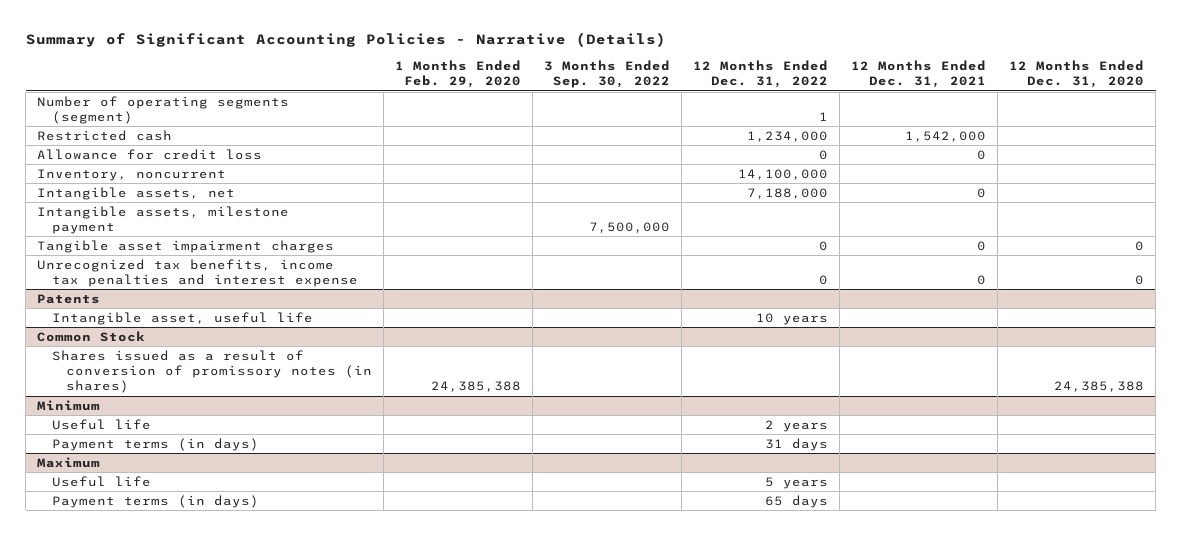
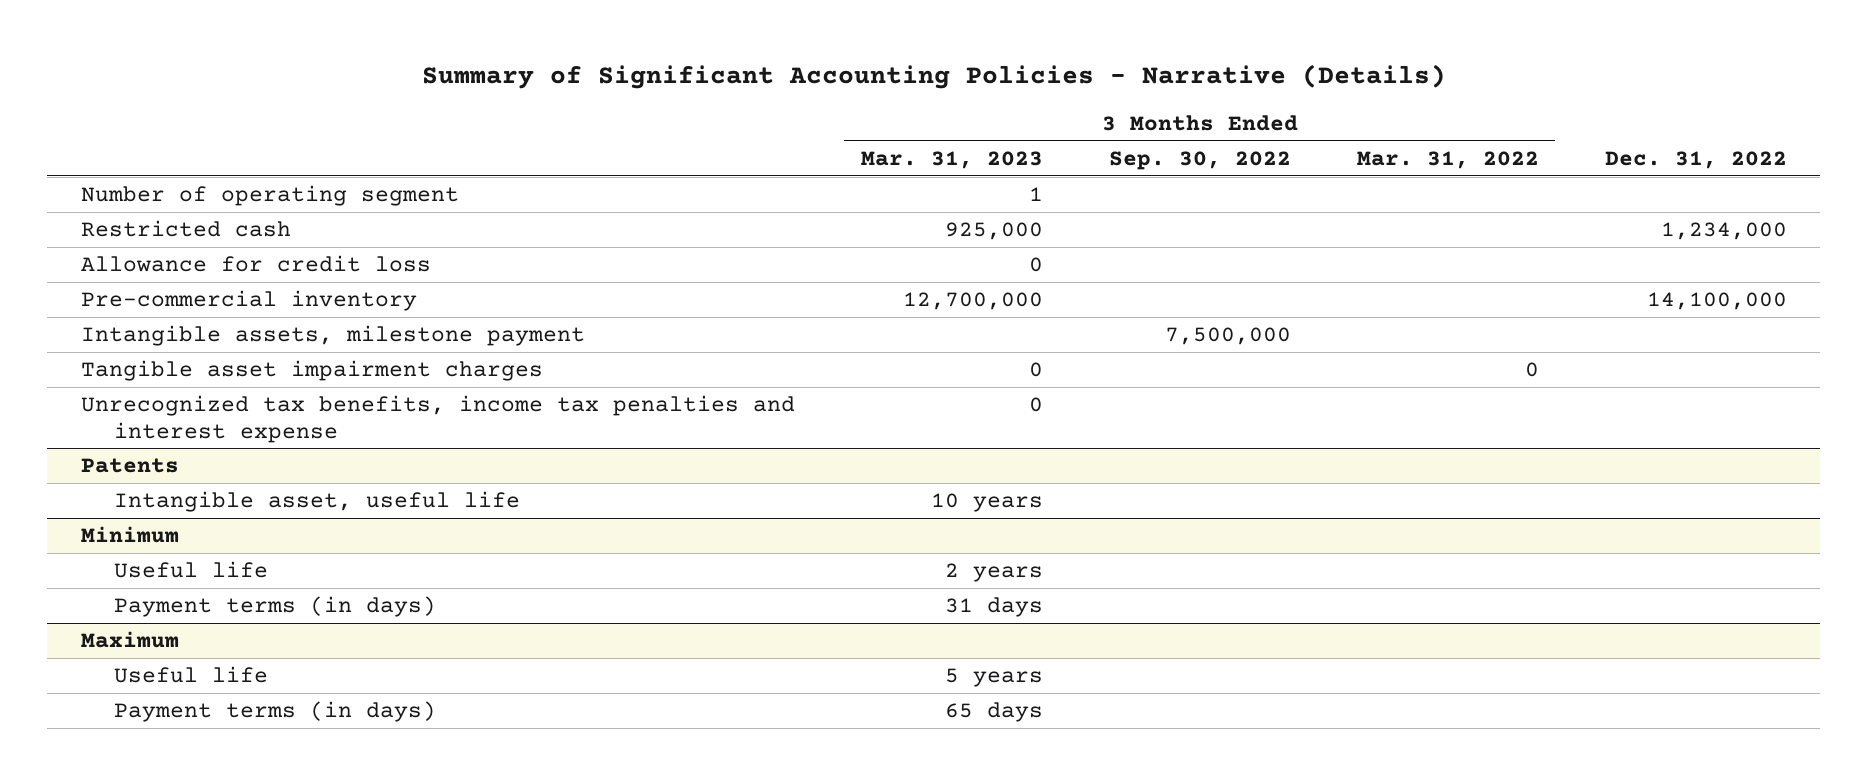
[394,60,521,89] 1 Months Ended Feb. 29, 2020 -> none
[693,60,829,89] 12 Months Ended Dec. 31, 2022 -> none
[851,60,987,89] 12 Months Ended Dec. 31, 2021 -> none
[1009,60,1145,89] 12 Months Ended Dec. 31, 2020 -> none
none -> [860,150,1043,169] Mar. 31, 2023
none -> [1356,150,1539,169] Mar. 31, 2022
none -> [1604,150,1787,169] Dec. 31, 2022
[37,95,290,124] Number of operating segments (segment) -> [80,185,459,207] Number of operating segment
[37,168,227,181] Inventory, noncurrent -> none
[37,186,236,200] Intangible assets, net -> none
none -> [80,290,417,312] Pre-commercial inventory
[37,330,146,342] Common Stock -> none
[51,349,372,394] Shares issued as a result of conversion of promissory notes (in shares) -> none

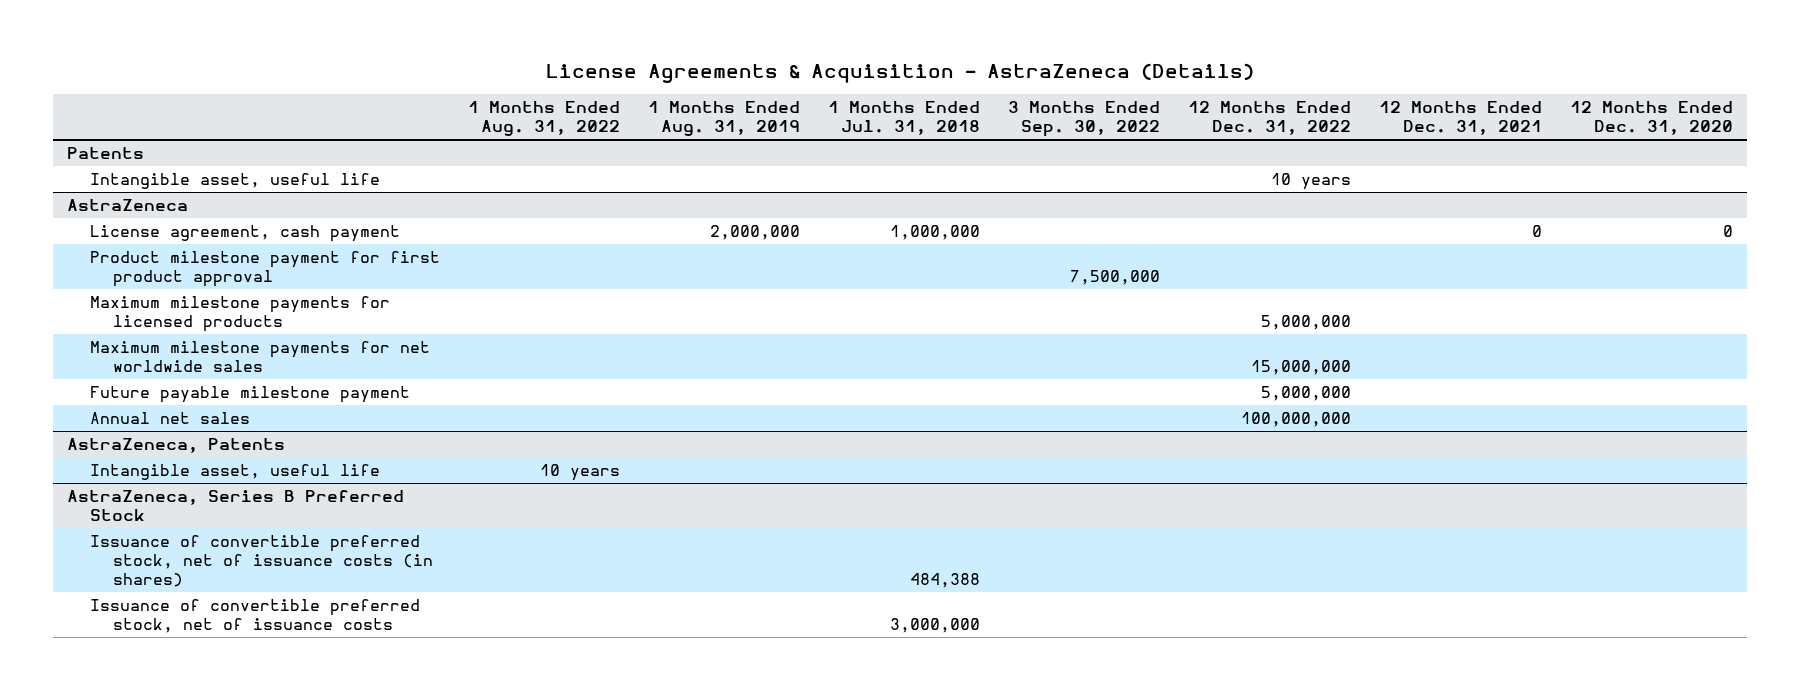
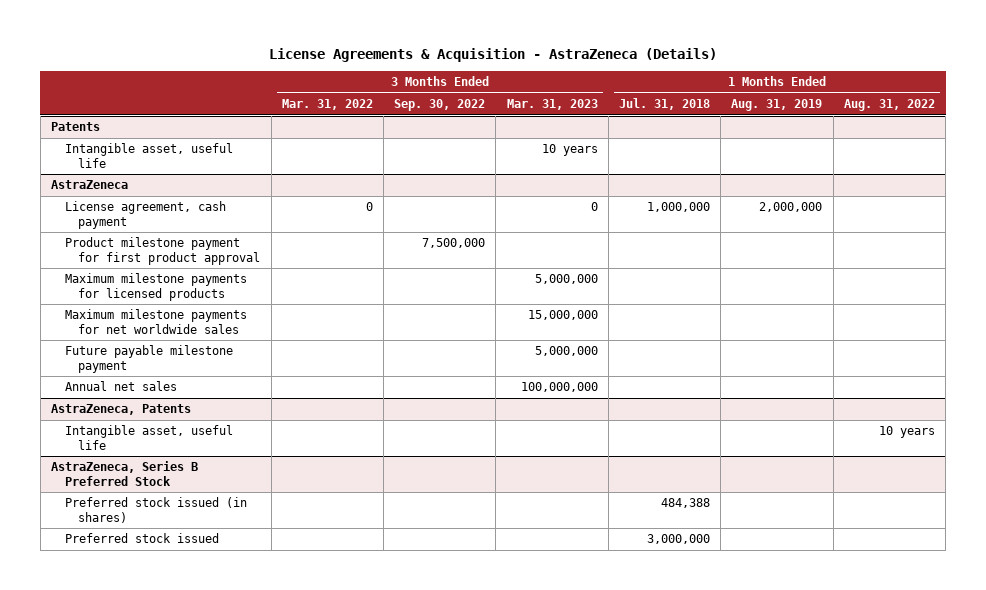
[1188,101,1352,136] 12 Months Ended Dec. 31, 2022 -> none
[1379,101,1543,136] 12 Months Ended Dec. 31, 2021 -> none
[1570,101,1734,136] 12 Months Ended Dec. 31, 2020 -> none
none -> [281,99,373,111] Mar. 31, 2022
none -> [506,99,598,111] Mar. 31, 2023
[89,535,434,588] Issuance of convertible preferred stock, net of issuance costs (in shares) -> [64,497,247,523] Preferred stock issued (in shares)
[89,599,420,634] Issuance of convertible preferred stock, net of issuance costs -> [64,533,219,544] Preferred stock issued

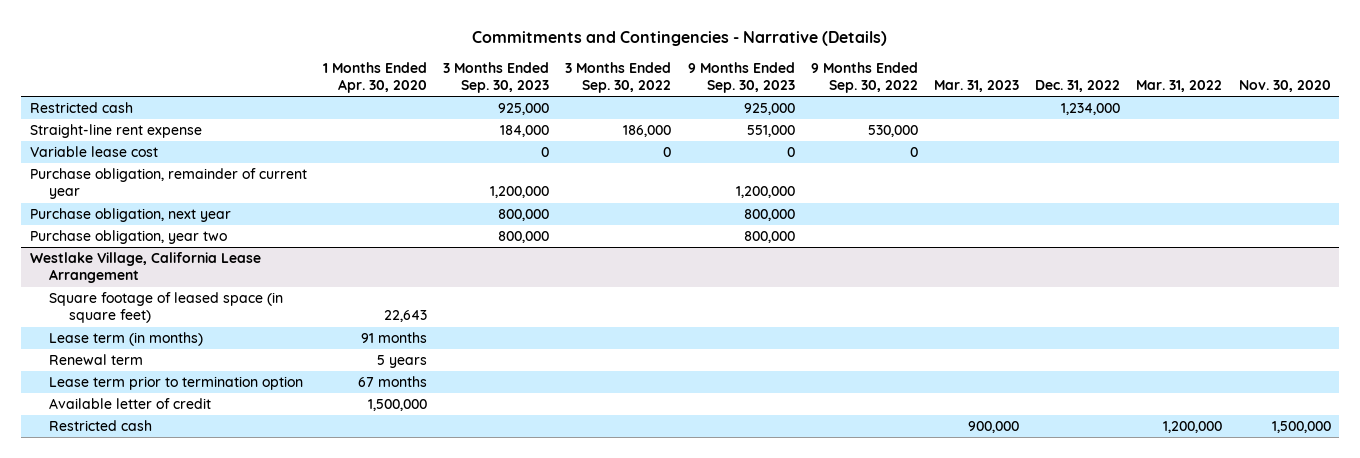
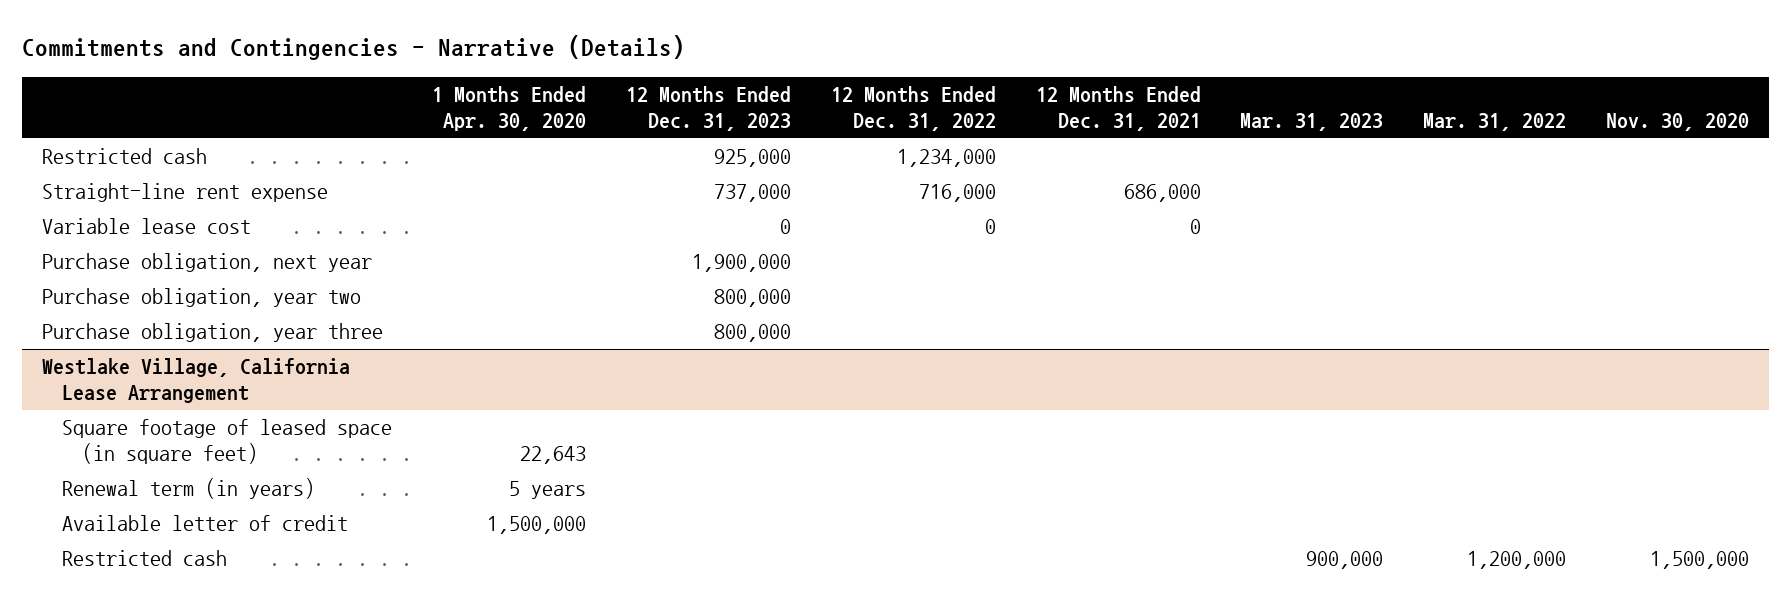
[443,61,550,93] 3 Months Ended Sep. 30, 2023 -> none
[565,61,672,93] 3 Months Ended Sep. 30, 2022 -> none
[687,61,795,93] 9 Months Ended Sep. 30, 2023 -> none
[810,61,918,93] 9 Months Ended Sep. 30, 2022 -> none
[1035,79,1121,92] Dec. 31, 2022 -> none
none -> [625,86,791,132] 12 Months Ended Dec. 31, 2023
none -> [830,86,996,132] 12 Months Ended Dec. 31, 2022
none -> [1035,86,1201,132] 12 Months Ended Dec. 31, 2021
[29,168,307,200] Purchase obligation, remainder of current year -> none
none -> [41,323,383,343] Purchase obligation, year three
[49,332,204,347] Lease term (in months) -> none
[49,376,304,391] Lease term prior to termination option -> none
[49,354,144,366] Renewal term -> [61,478,315,500] Renewal term (in years)

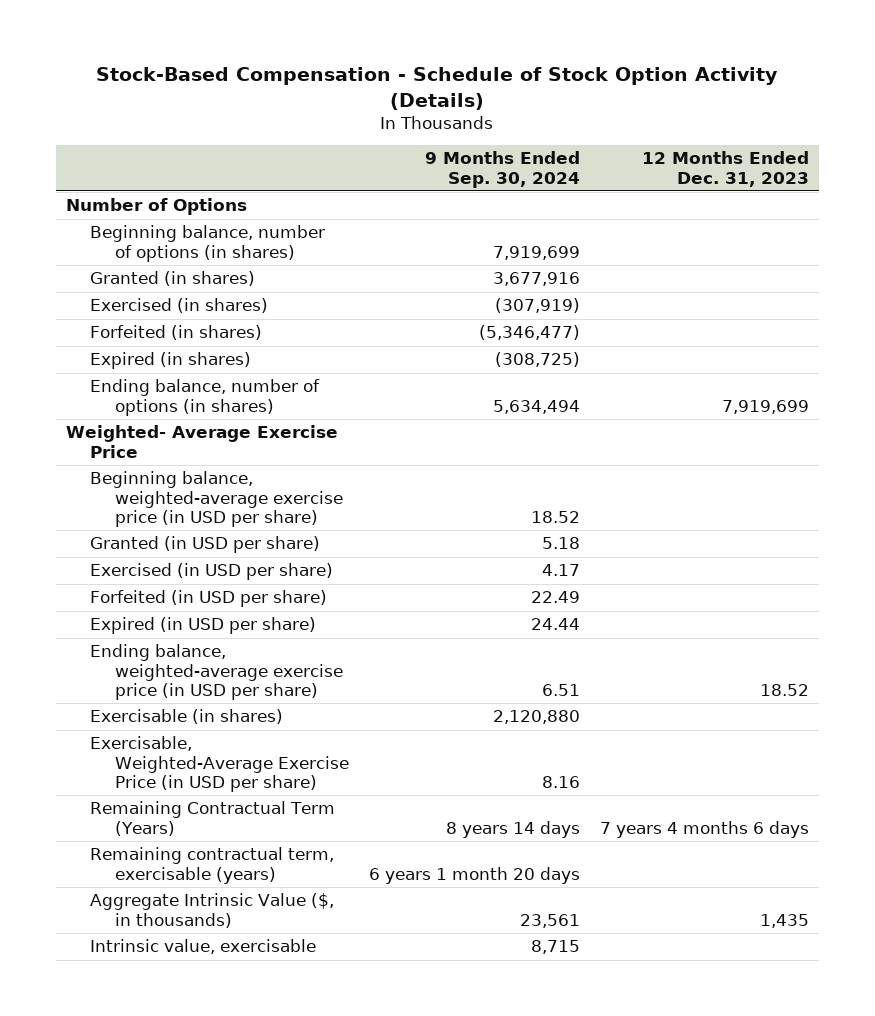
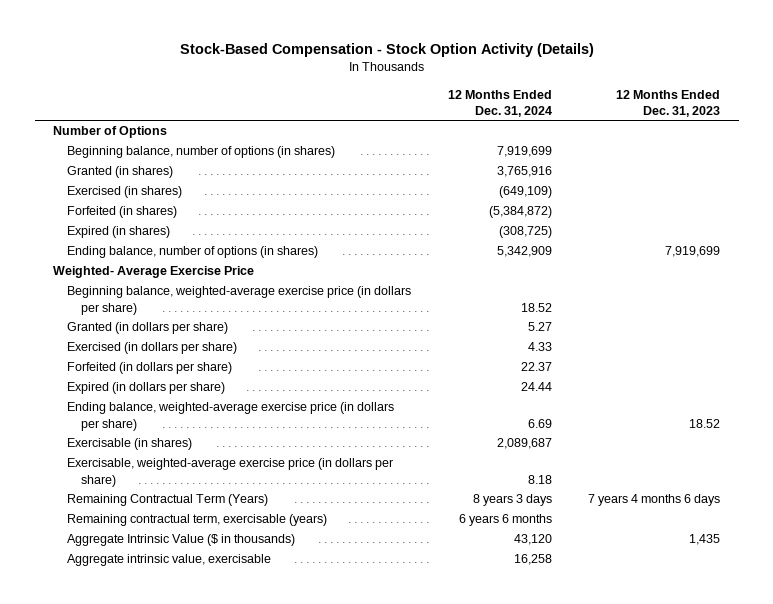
[96,67,779,110] Stock-Based Compensation - Schedule of Stock Option Activity (Details) -> [179,43,594,58] Stock-Based Compensation - Stock Option Activity (Details)
[424,151,580,188] 9 Months Ended Sep. 30, 2024 -> none
none -> [447,89,552,117] 12 Months Ended Dec. 31, 2024
[90,471,343,528] Beginning balance, weighted-average exercise price (in USD per share) -> [67,286,412,315] Beginning balance, weighted-average exercise price (in dollars per share)
[90,536,321,554] Granted (in USD per share) -> [67,322,229,335] Granted (in dollars per share)
[90,563,334,581] Exercised (in USD per share) -> [67,342,238,355] Exercised (in dollars per share)
[90,590,328,608] Forfeited (in USD per share) -> [67,362,233,375] Forfeited (in dollars per share)
[90,617,317,635] Expired (in USD per share) -> [67,382,226,395] Expired (in dollars per share)
[90,644,343,701] Ending balance, weighted-average exercise price (in USD per share) -> [67,402,395,431] Ending balance, weighted-average exercise price (in dollars per share)
[90,736,349,793] Exercisable, Weighted-Average Exercise Price (in USD per share) -> [67,458,394,487] Exercisable, weighted-average exercise price (in dollars per share)
[90,893,335,928] Aggregate Intrinsic Value ($, in thousands) -> [67,534,296,547] Aggregate Intrinsic Value ($ in thousands)
[90,939,317,955] Intrinsic value, exercisable -> [67,554,272,567] Aggregate intrinsic value, exercisable

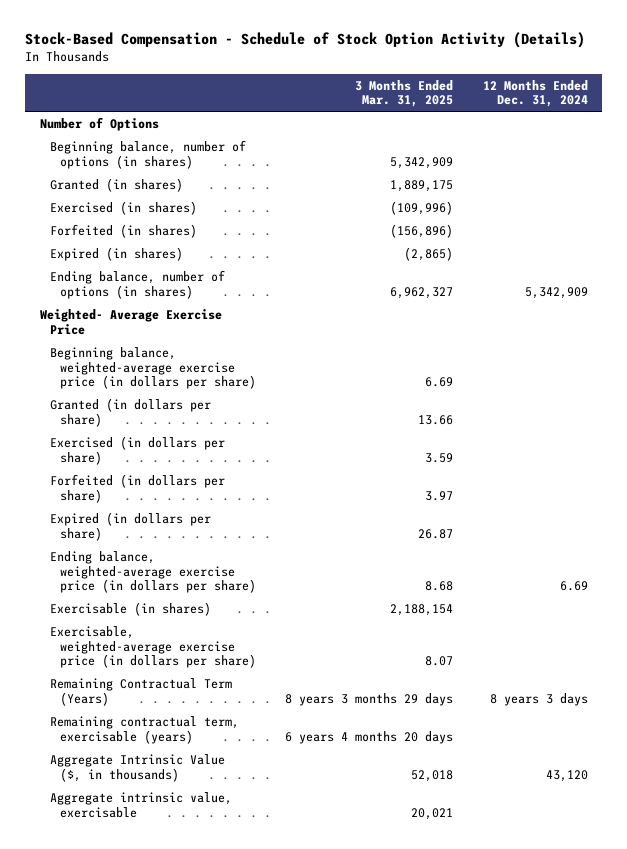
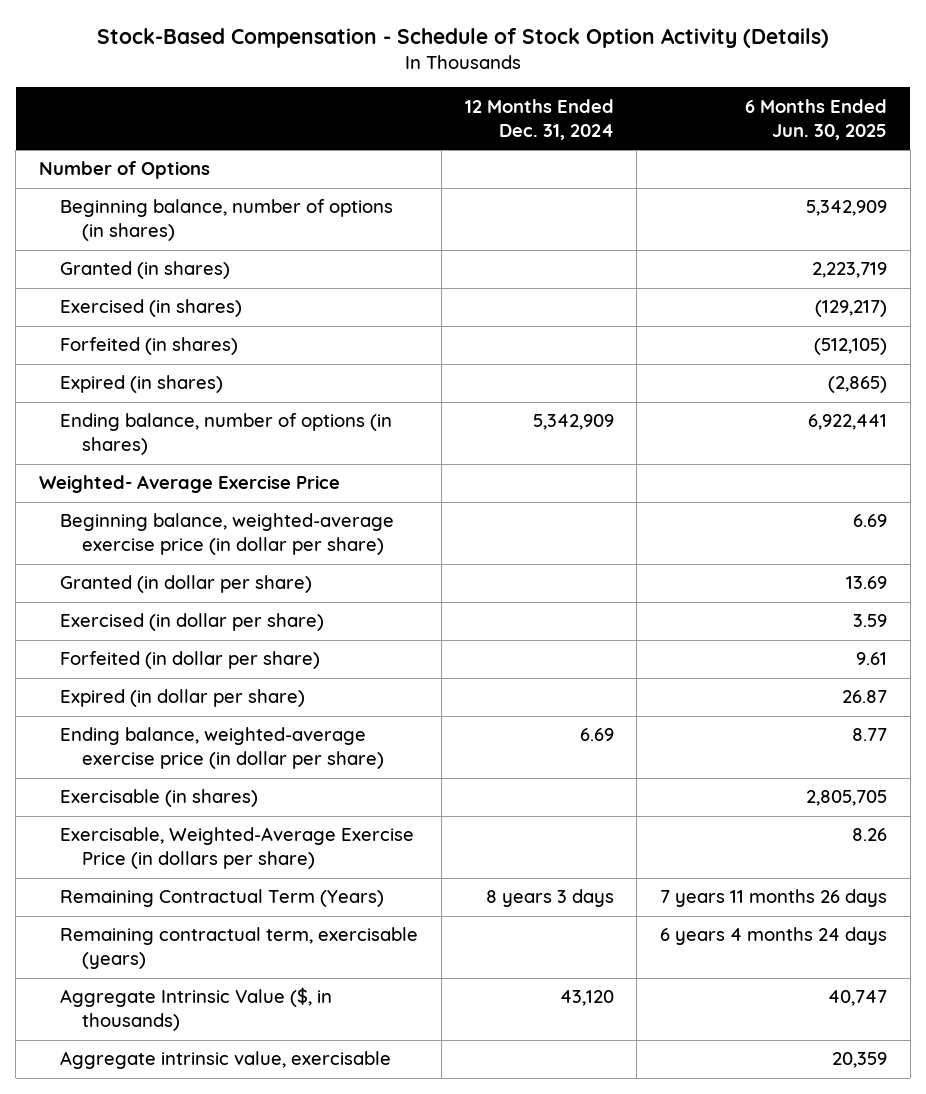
[355,79,454,108] 3 Months Ended Mar. 31, 2025 -> none
none -> [745,98,888,140] 6 Months Ended Jun. 30, 2025
[49,346,257,390] Beginning balance, weighted-average exercise price (in dollars per share) -> [60,513,395,556] Beginning balance, weighted-average exercise price (in dollar per share)
[49,397,211,427] Granted (in dollars per share) -> [60,575,313,594] Granted (in dollar per share)
[49,435,225,465] Exercised (in dollars per share) -> [60,613,325,632] Exercised (in dollar per share)
[49,473,225,503] Forfeited (in dollars per share) -> [60,651,321,670] Forfeited (in dollar per share)
[49,511,211,541] Expired (in dollars per share) -> [60,689,306,708] Expired (in dollar per share)
[49,550,257,594] Ending balance, weighted-average exercise price (in dollars per share) -> [60,727,384,770] Ending balance, weighted-average exercise price (in dollar per share)
[49,625,257,669] Exercisable, weighted-average exercise price (in dollars per share) -> [60,827,415,870] Exercisable, Weighted-Average Exercise Price (in dollars per share)

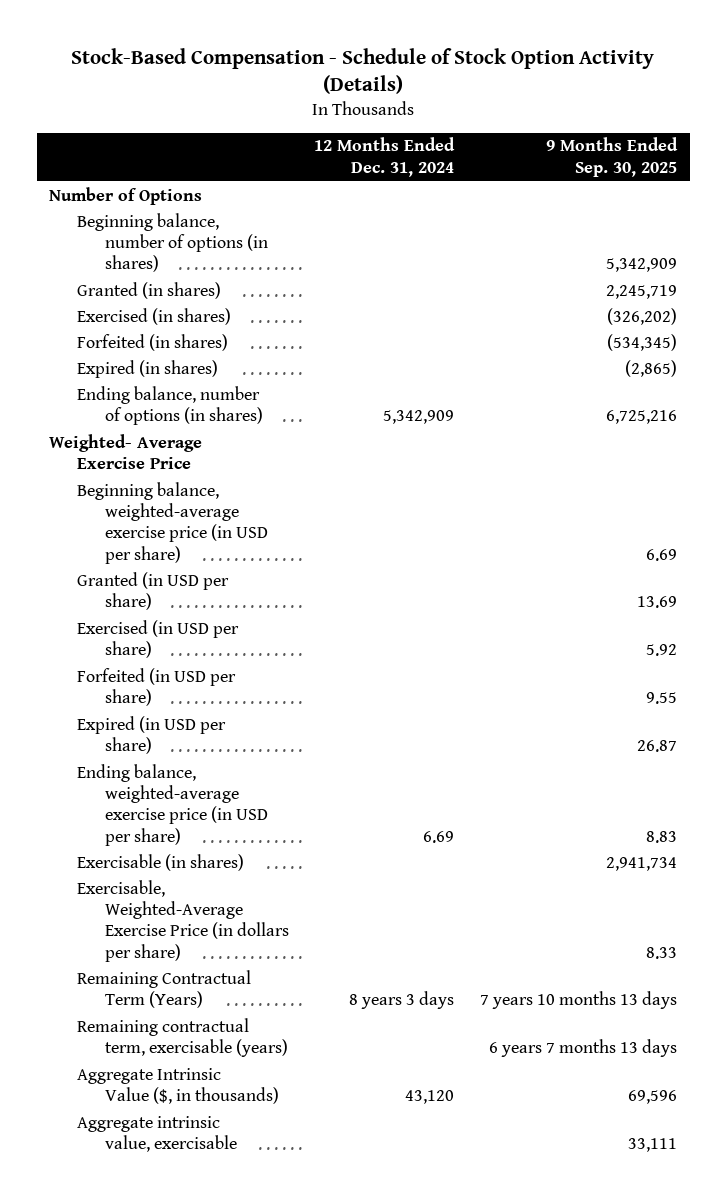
[745,98,888,140] 6 Months Ended Jun. 30, 2025 -> none
none -> [545,137,678,177] 9 Months Ended Sep. 30, 2025
[60,513,395,556] Beginning balance, weighted-average exercise price (in dollar per share) -> [77,481,268,564] Beginning balance, weighted-average exercise price (in USD per share)
[60,575,313,594] Granted (in dollar per share) -> [77,571,230,611] Granted (in USD per share)
[60,613,325,632] Exercised (in dollar per share) -> [77,619,240,659] Exercised (in USD per share)
[60,651,321,670] Forfeited (in dollar per share) -> [77,667,237,707] Forfeited (in USD per share)
[60,689,306,708] Expired (in dollar per share) -> [77,715,227,755] Expired (in USD per share)
[60,727,384,770] Ending balance, weighted-average exercise price (in dollar per share) -> [77,763,268,846] Ending balance, weighted-average exercise price (in USD per share)

